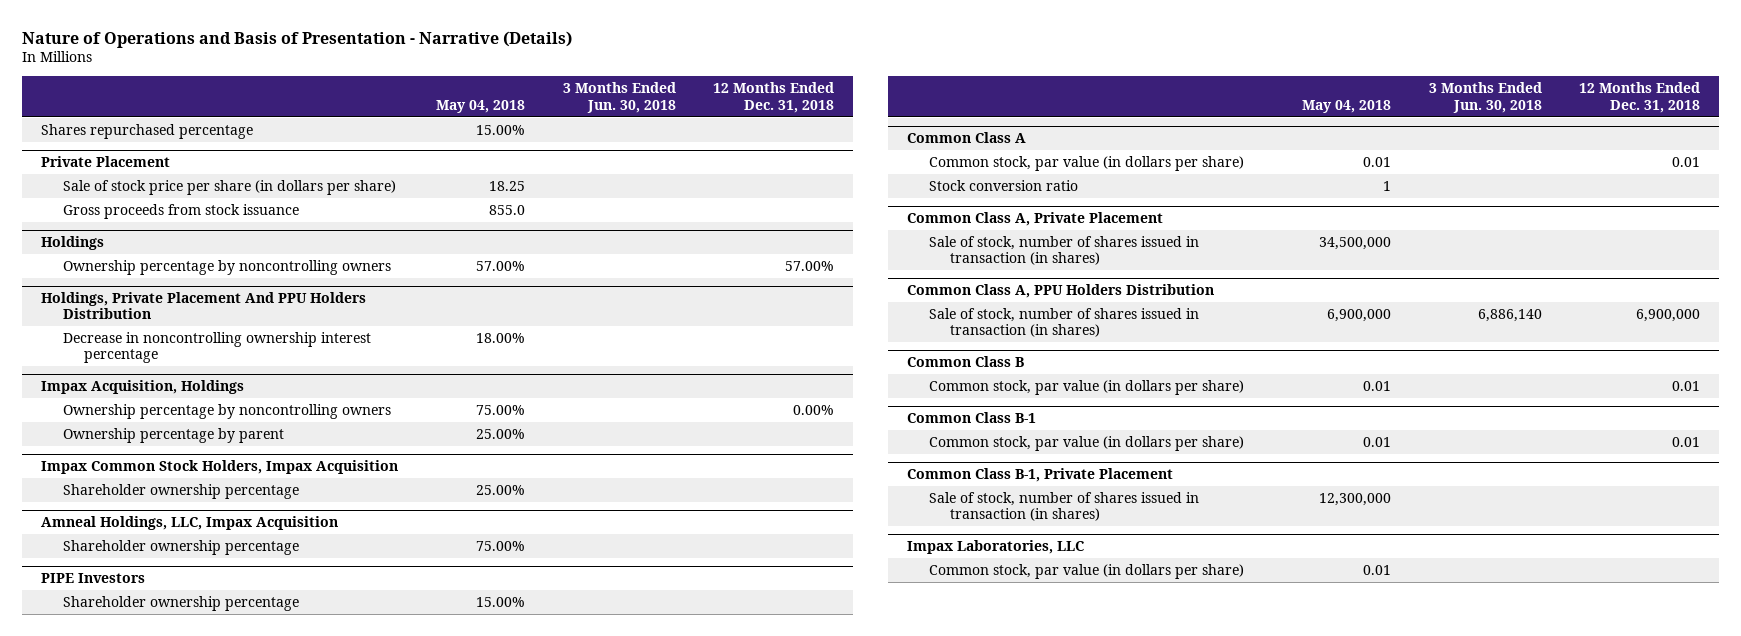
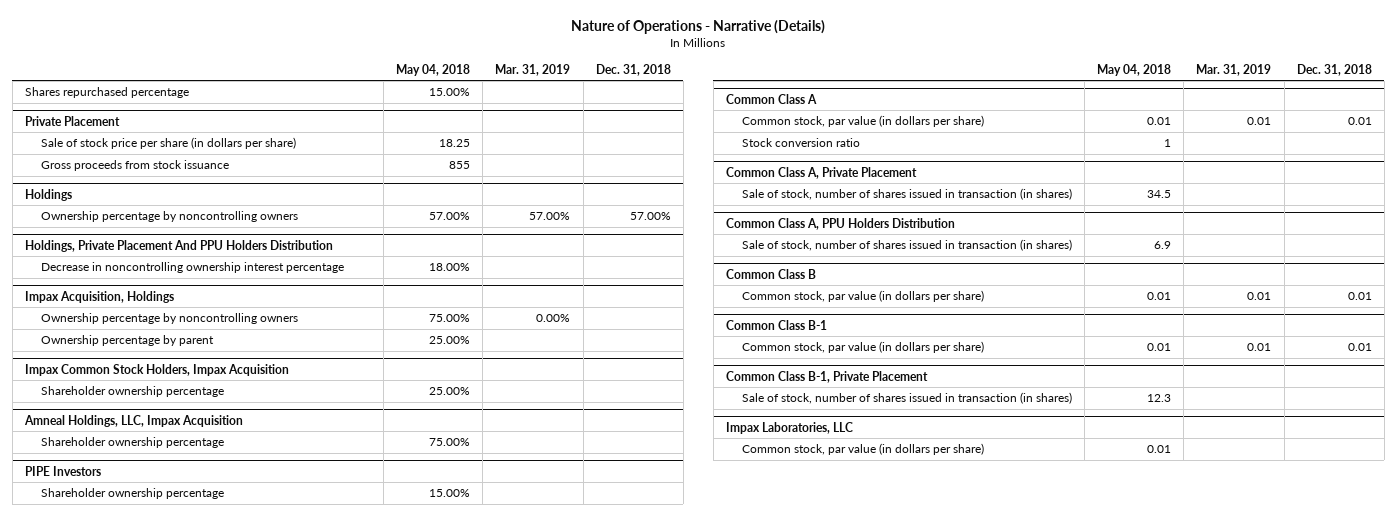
[22,30,573,48] Nature of Operations and Basis of Presentation - Narrative (Details) -> [571,19,826,34] Nature of Operations - Narrative (Details)
[562,82,676,113] 3 Months Ended Jun. 30, 2018 -> none
[713,82,835,113] 12 Months Ended Dec. 31, 2018 -> none
none -> [495,63,571,76] Mar. 31, 2019
none -> [595,63,671,76] Dec. 31, 2018
[488,204,525,215] 855.0 -> [448,161,470,170] 855
[1318,236,1391,250] 34,500,000 -> [1146,190,1171,199] 34.5
[1326,308,1391,322] 6,900,000 -> [1153,241,1171,250] 6.9
[1318,492,1391,506] 12,300,000 -> [1146,394,1171,403] 12.3

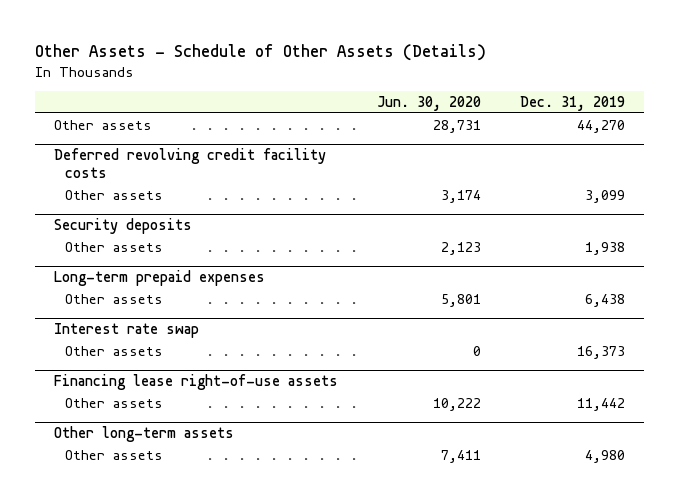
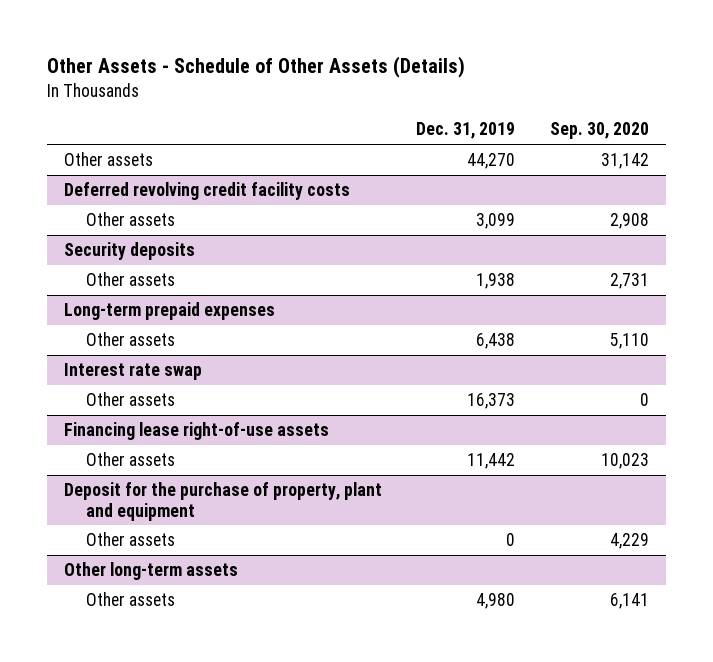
[377,96,482,112] Jun. 30, 2020 -> none
none -> [550,122,650,140] Sep. 30, 2020
none -> [63,482,382,521] Deposit for the purchase of property, plant and equipment
none -> [85,532,175,547] Other assets

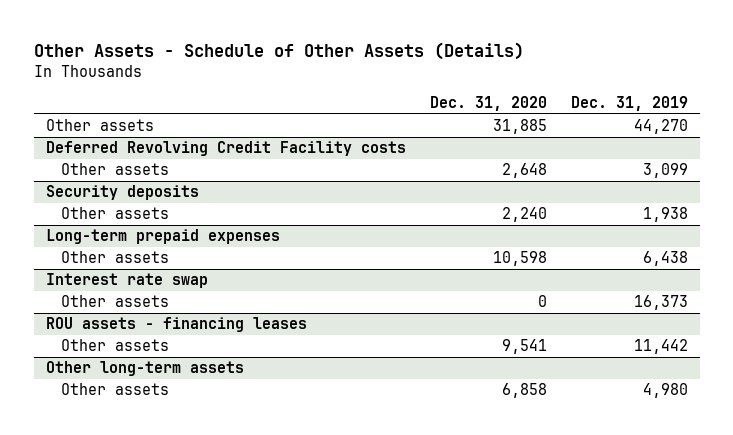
[550,122,650,140] Sep. 30, 2020 -> none
none -> [429,96,547,112] Dec. 31, 2020
[63,182,350,201] Deferred revolving credit facility costs -> [45,141,406,157] Deferred Revolving Credit Facility costs
[63,422,329,441] Financing lease right-of-use assets -> none
none -> [45,317,307,333] ROU assets - financing leases
[63,482,382,521] Deposit for the purchase of property, plant and equipment -> none
[85,532,175,547] Other assets -> none

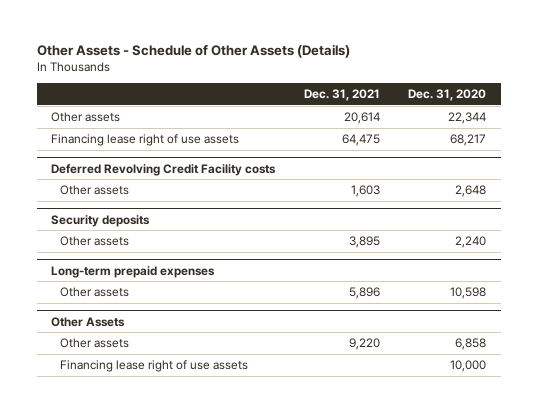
[570,96,688,112] Dec. 31, 2019 -> none
none -> [303,88,380,101] Dec. 31, 2021
[492,119,547,135] 31,885 -> [448,112,487,125] 22,344
none -> [50,134,239,147] Financing lease right of use assets
[45,273,208,289] Interest rate swap -> none
[61,295,170,308] Other assets -> none
[45,317,307,333] ROU assets - financing leases -> none
[61,339,170,352] Other assets -> none
[45,361,244,377] Other long-term assets -> [50,316,125,327] Other Assets
none -> [59,360,248,373] Financing lease right of use assets

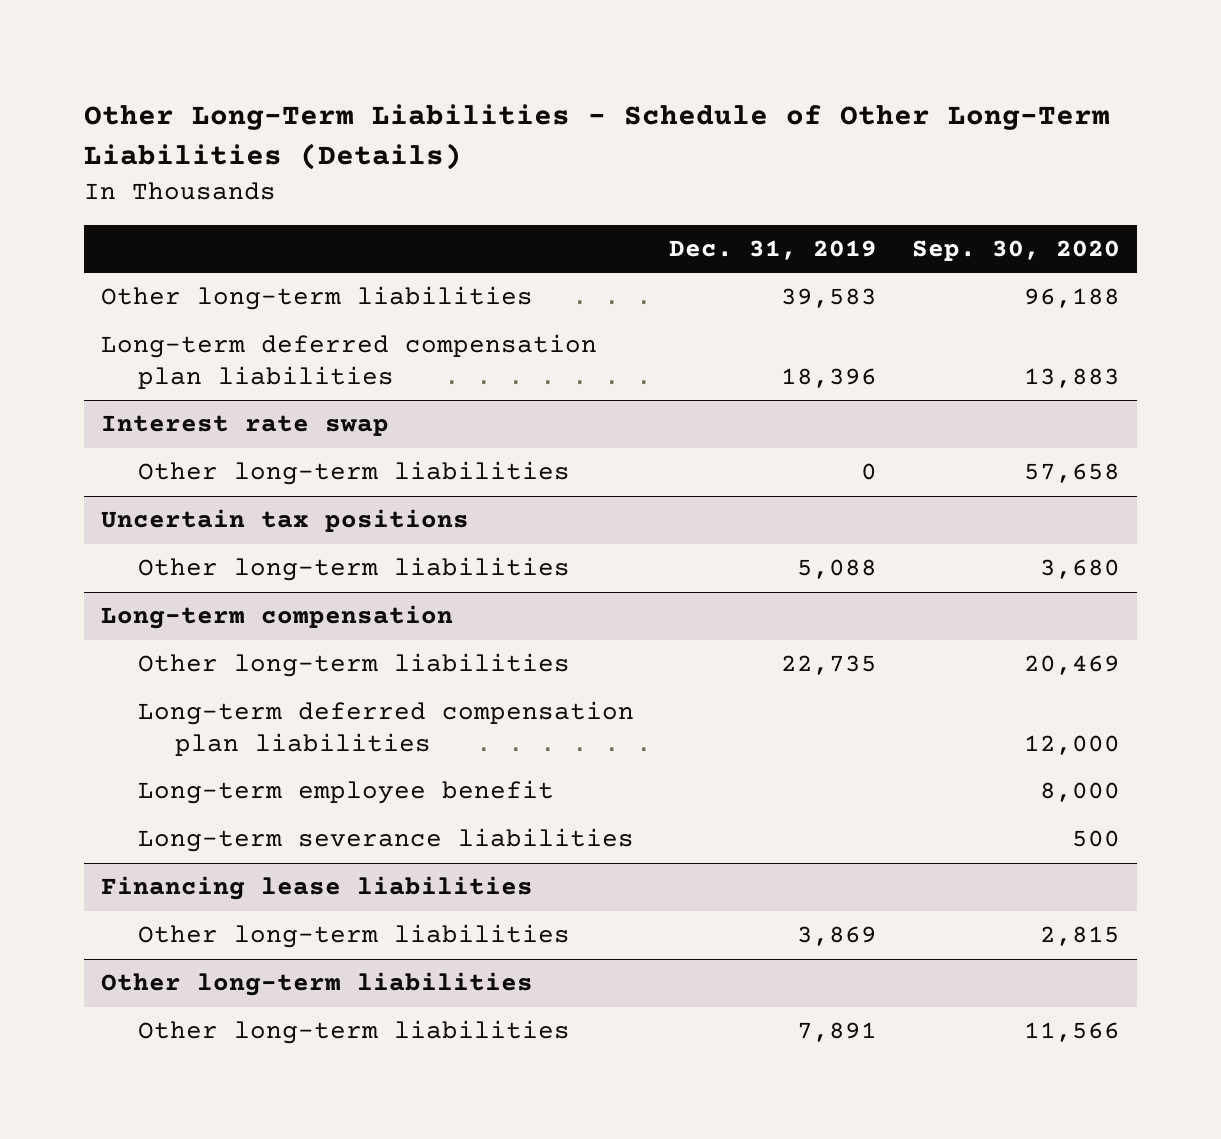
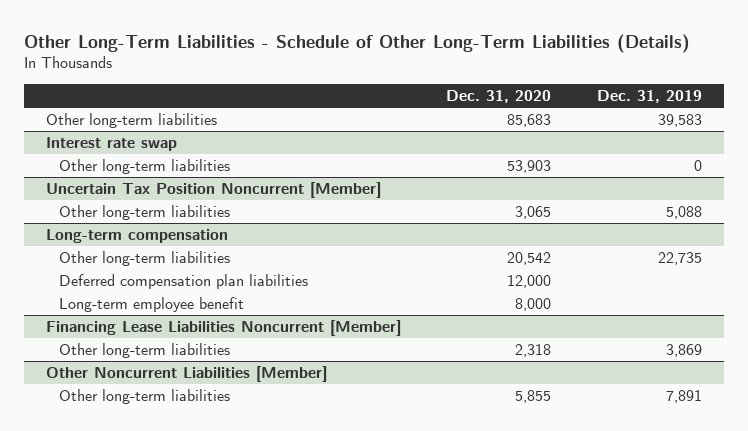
[911,240,1120,262] Sep. 30, 2020 -> none
none -> [446,89,552,103] Dec. 31, 2020
[101,334,598,389] Long-term deferred compensation plan liabilities -> none
[101,509,470,533] Uncertain tax positions -> [46,182,382,199] Uncertain Tax Position Noncurrent [Member]
[138,701,635,756] Long-term deferred compensation plan liabilities -> [59,274,309,290] Deferred compensation plan liabilities
[138,828,635,853] Long-term severance liabilities -> none
[101,876,534,901] Financing lease liabilities -> [46,320,402,337] Financing Lease Liabilities Noncurrent [Member]
[101,972,534,997] Other long-term liabilities -> [46,366,328,383] Other Noncurrent Liabilities [Member]

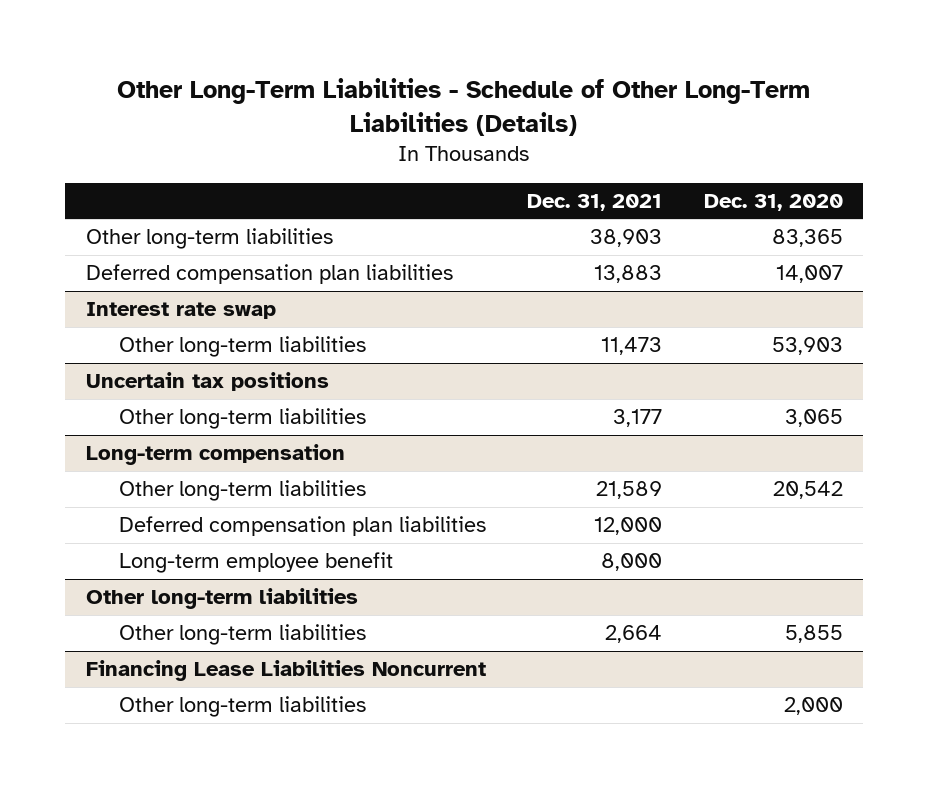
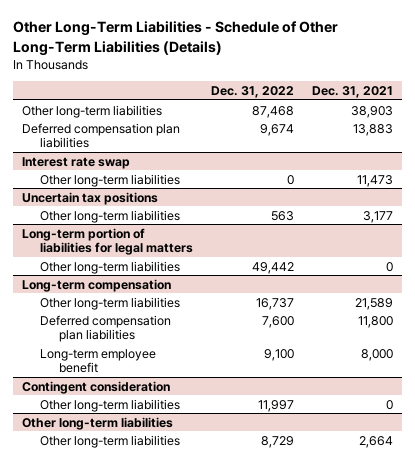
[703,193,843,211] Dec. 31, 2020 -> none
none -> [211,86,295,99] Dec. 31, 2022
none -> [21,227,194,256] Long-term portion of liabilities for legal matters
none -> [40,260,181,274] Other long-term liabilities
[594,517,663,536] 12,000 -> [357,315,393,328] 11,800
none -> [21,380,170,394] Contingent consideration
none -> [40,398,181,412] Other long-term liabilities
[85,660,486,682] Financing Lease Liabilities Noncurrent -> none
[118,696,366,718] Other long-term liabilities -> none

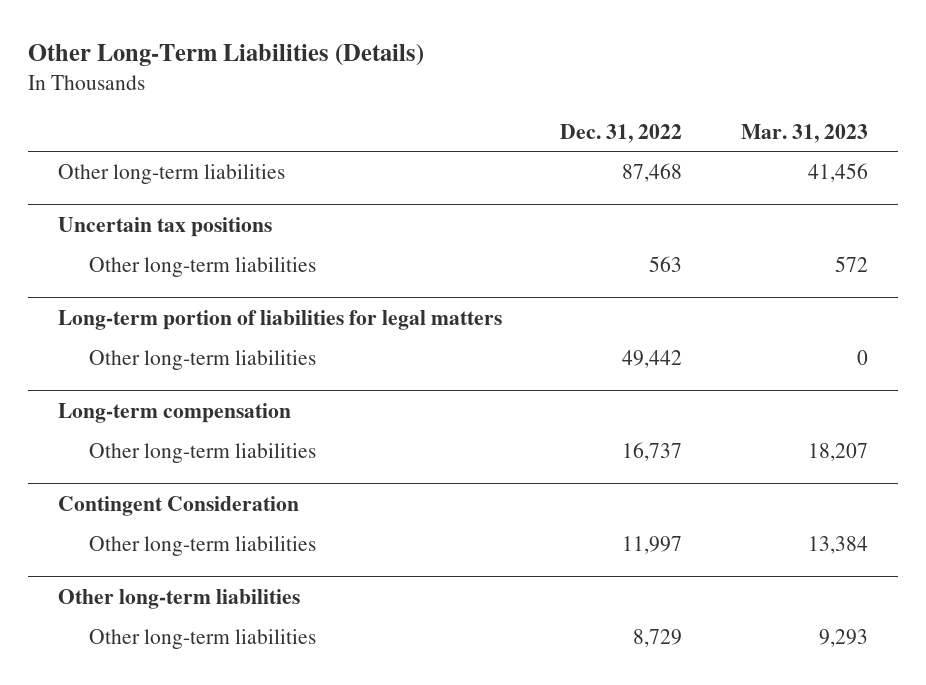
[12,21,338,56] Other Long-Term Liabilities - Schedule of Other Long-Term Liabilities (Details) -> [28,44,425,67] Other Long-Term Liabilities (Details)
[311,86,393,99] Dec. 31, 2021 -> none
none -> [741,123,869,143] Mar. 31, 2023
[21,122,180,149] Deferred compensation plan liabilities -> none
[21,156,130,169] Interest rate swap -> none
[40,173,181,187] Other long-term liabilities -> none
[40,314,172,343] Deferred compensation plan liabilities -> none
[40,348,157,374] Long-term employee benefit -> none
[21,380,170,394] Contingent consideration -> [57,495,299,516] Contingent Consideration

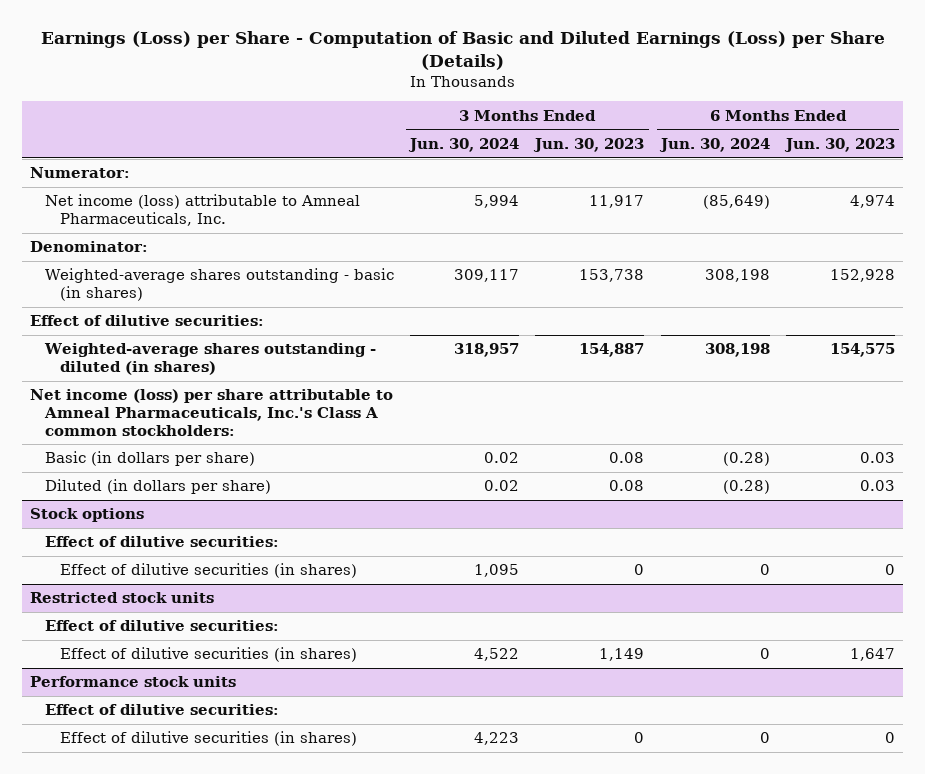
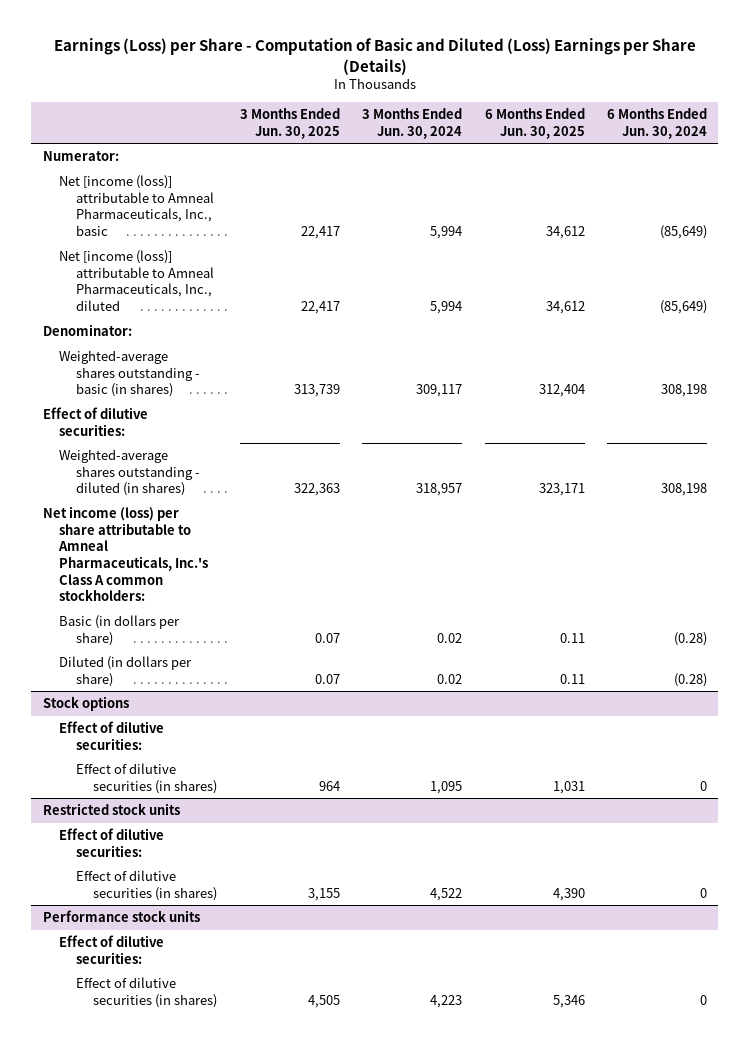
[40,31,885,71] Earnings (Loss) per Share - Computation of Basic and Diluted Earnings (Loss) per Share (Details) -> [53,38,696,75] Earnings (Loss) per Share - Computation of Basic and Diluted (Loss) Earnings per Share (Details)
[533,138,645,153] Jun. 30, 2023 -> none
[784,138,896,153] Jun. 30, 2023 -> none
none -> [239,108,340,139] 3 Months Ended Jun. 30, 2025
none -> [484,108,585,139] 6 Months Ended Jun. 30, 2025
[44,194,360,227] Net income (loss) attributable to Amneal Pharmaceuticals, Inc. -> [59,175,215,236] Net [income (loss)] attributable to Amneal Pharmaceuticals, Inc., basic
none -> [59,250,215,311] Net [income (loss)] attributable to Amneal Pharmaceuticals, Inc., diluted

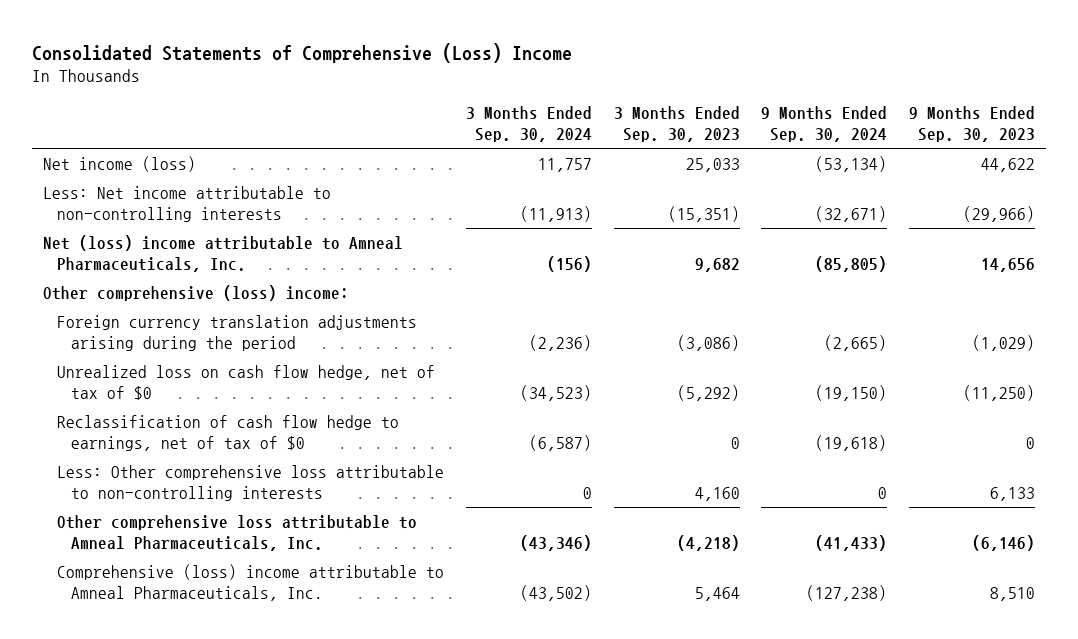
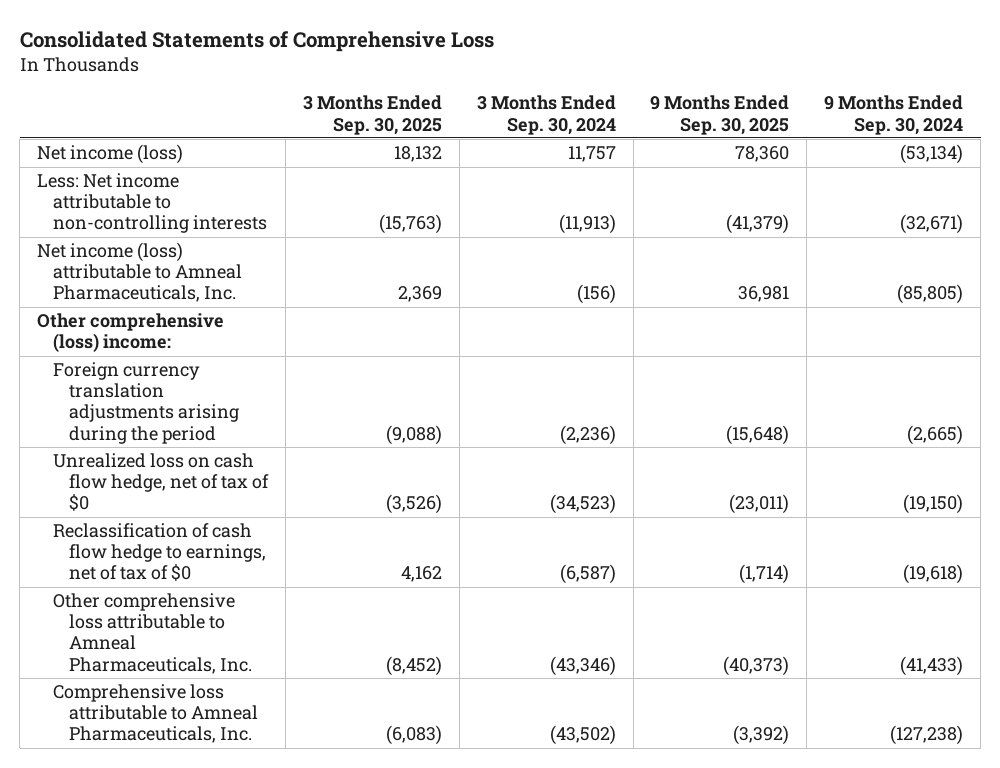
[32,42,573,63] Consolidated Statements of Comprehensive (Loss) Income -> [19,31,494,53] Consolidated Statements of Comprehensive Loss
[613,105,740,143] 3 Months Ended Sep. 30, 2023 -> none
[909,105,1036,143] 9 Months Ended Sep. 30, 2023 -> none
none -> [302,95,442,135] 3 Months Ended Sep. 30, 2025
none -> [650,95,790,135] 9 Months Ended Sep. 30, 2025
[43,234,404,273] Net (loss) income attributable to Amneal Pharmaceuticals, Inc. -> [37,242,243,303] Net income (loss) attributable to Amneal Pharmaceuticals, Inc.
[57,464,445,502] Less: Other comprehensive loss attributable to non-controlling interests -> none
[57,563,445,602] Comprehensive (loss) income attributable to Amneal Pharmaceuticals, Inc. -> [53,684,259,744] Comprehensive loss attributable to Amneal Pharmaceuticals, Inc.

